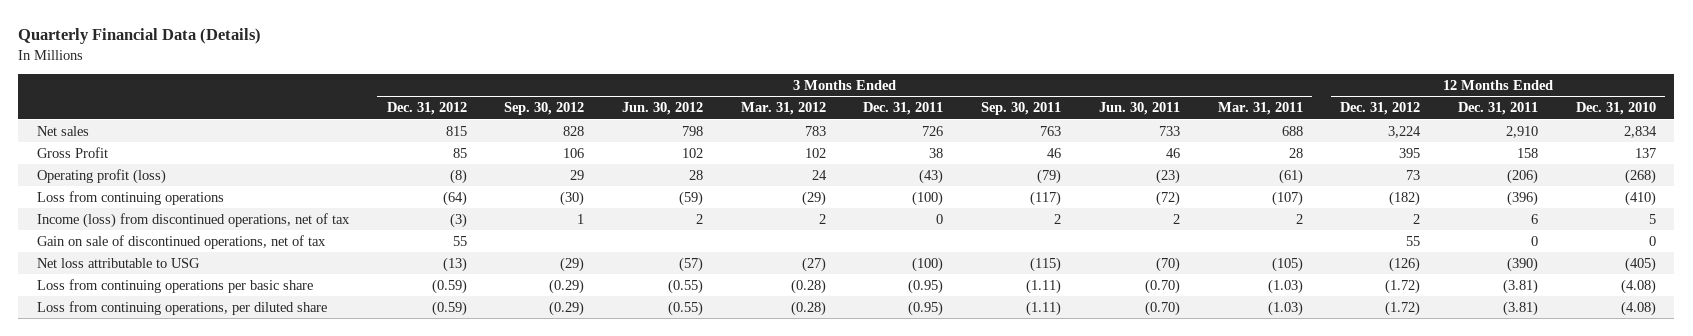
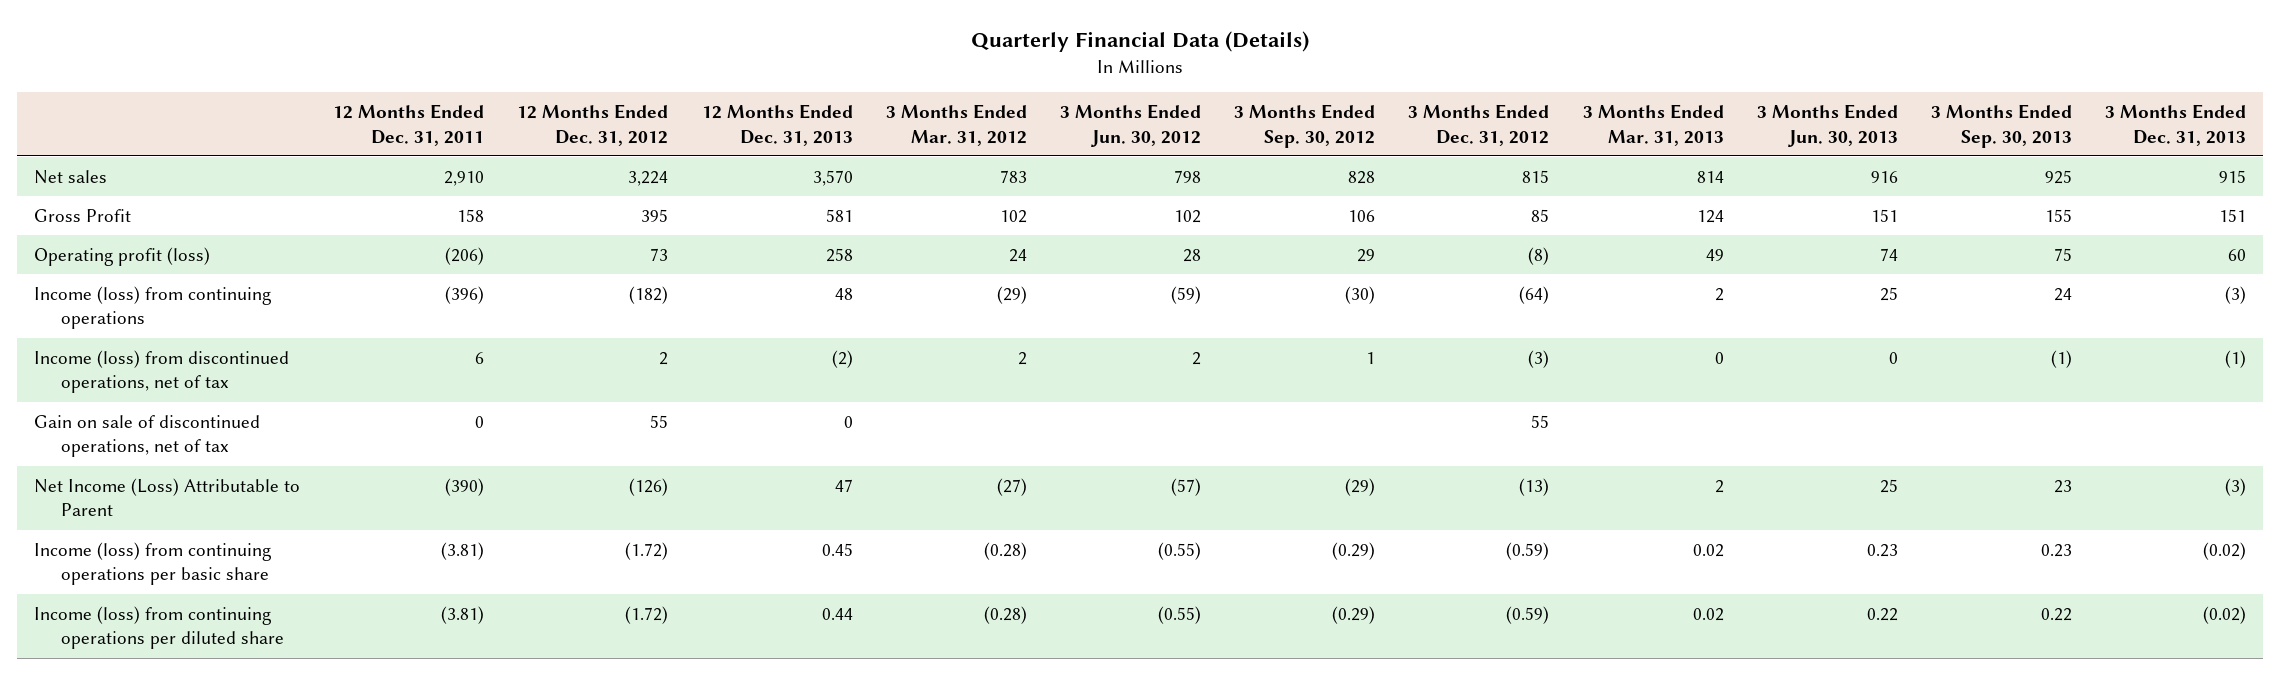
[863,102,944,116] Dec. 31, 2011 -> none
[981,102,1062,116] Sep. 30, 2011 -> none
[1098,102,1180,116] Jun. 30, 2011 -> none
[1217,102,1303,116] Mar. 31, 2011 -> none
[1575,102,1656,116] Dec. 31, 2010 -> none
none -> [701,104,853,146] 12 Months Ended Dec. 31, 2013
none -> [1582,104,1724,146] 3 Months Ended Mar. 31, 2013
none -> [1756,104,1898,147] 3 Months Ended Jun. 30, 2013
none -> [1930,104,2072,148] 3 Months Ended Sep. 30, 2013
none -> [2105,104,2247,146] 3 Months Ended Dec. 31, 2013
[36,190,224,205] Loss from continuing operations -> [34,285,272,330] Income (loss) from continuing operations
[36,257,200,268] Net loss attributable to USG -> [34,477,301,517] Net Income (Loss) Attributable to Parent
[36,278,313,293] Loss from continuing operations per basic share -> [34,541,272,586] Income (loss) from continuing operations per basic share
[36,300,327,315] Loss from continuing operations, per diluted share -> [34,605,285,650] Income (loss) from continuing operations per diluted share

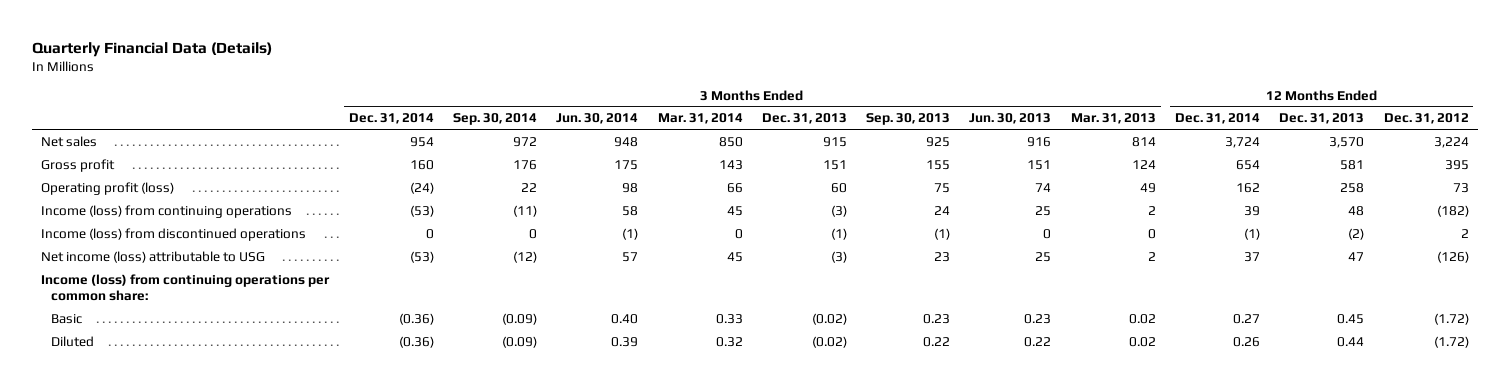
[333,104,485,146] 12 Months Ended Dec. 31, 2011 -> none
[885,104,1027,146] 3 Months Ended Mar. 31, 2012 -> none
[1060,104,1202,147] 3 Months Ended Jun. 30, 2012 -> none
[1234,104,1376,148] 3 Months Ended Sep. 30, 2012 -> none
[1408,104,1550,146] 3 Months Ended Dec. 31, 2012 -> none
none -> [348,113,434,125] Dec. 31, 2014
none -> [452,113,537,126] Sep. 30, 2014
none -> [556,113,639,125] Jun. 30, 2014
none -> [657,113,743,125] Mar. 31, 2014
none -> [1175,113,1261,125] Dec. 31, 2014
[34,208,132,222] Gross Profit -> [41,158,116,172] Gross profit
[34,414,261,458] Gain on sale of discontinued operations, net of tax -> none
[34,349,290,394] Income (loss) from discontinued operations, net of tax -> [41,227,307,241] Income (loss) from discontinued operations
[34,477,301,517] Net Income (Loss) Attributable to Parent -> [41,250,266,263] Net income (loss) attributable to USG
none -> [41,273,331,302] Income (loss) from continuing operations per common share:
[34,541,272,586] Income (loss) from continuing operations per basic share -> [51,313,83,324] Basic
[34,605,285,650] Income (loss) from continuing operations per diluted share -> [51,335,95,347] Diluted

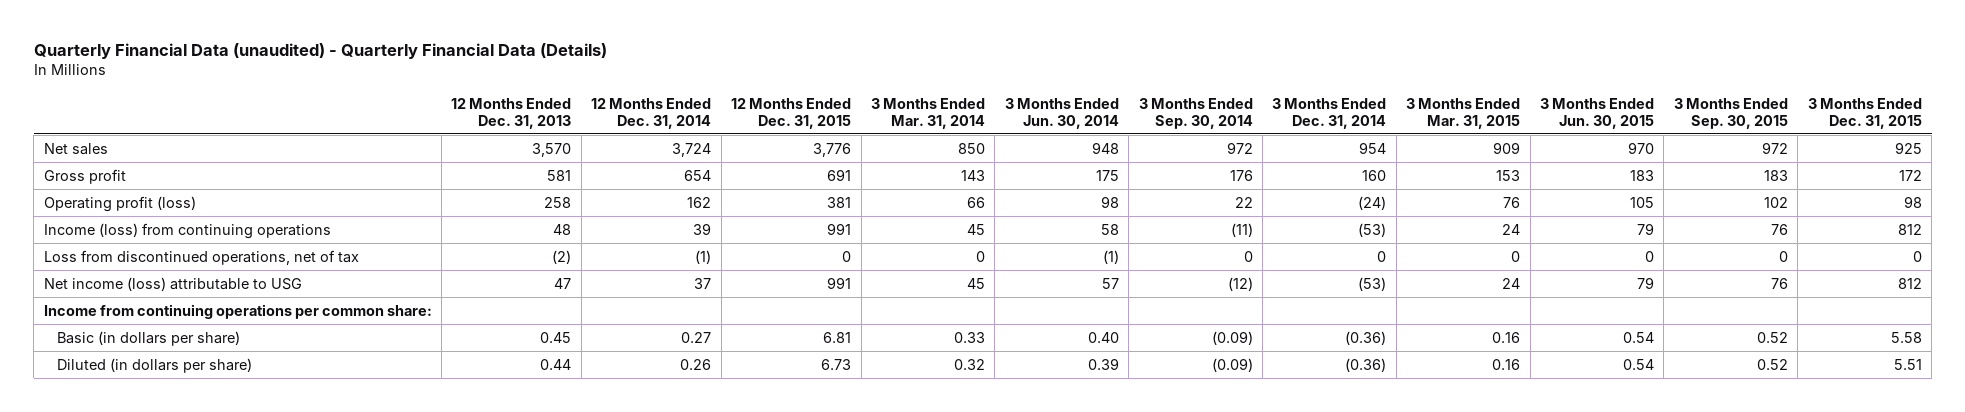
[31,41,272,57] Quarterly Financial Data (Details) -> [33,43,607,60] Quarterly Financial Data (unaudited) - Quarterly Financial Data (Details)
[761,113,847,125] Dec. 31, 2013 -> none
[866,113,951,126] Sep. 30, 2013 -> none
[969,113,1052,125] Jun. 30, 2013 -> none
[1070,113,1156,125] Mar. 31, 2013 -> none
[1383,113,1469,125] Dec. 31, 2012 -> none
none -> [731,97,852,129] 12 Months Ended Dec. 31, 2015
none -> [1406,97,1521,129] 3 Months Ended Mar. 31, 2015
none -> [1540,97,1655,129] 3 Months Ended Jun. 30, 2015
none -> [1673,97,1788,129] 3 Months Ended Sep. 30, 2015
none -> [1807,97,1922,129] 3 Months Ended Dec. 31, 2015
[41,227,307,241] Income (loss) from discontinued operations -> [43,249,359,265] Loss from discontinued operations, net of tax
[41,273,331,302] Income (loss) from continuing operations per common share: -> [43,303,432,319] Income from continuing operations per common share:
[51,313,83,324] Basic -> [56,330,240,346] Basic (in dollars per share)
[51,335,95,347] Diluted -> [56,357,252,373] Diluted (in dollars per share)

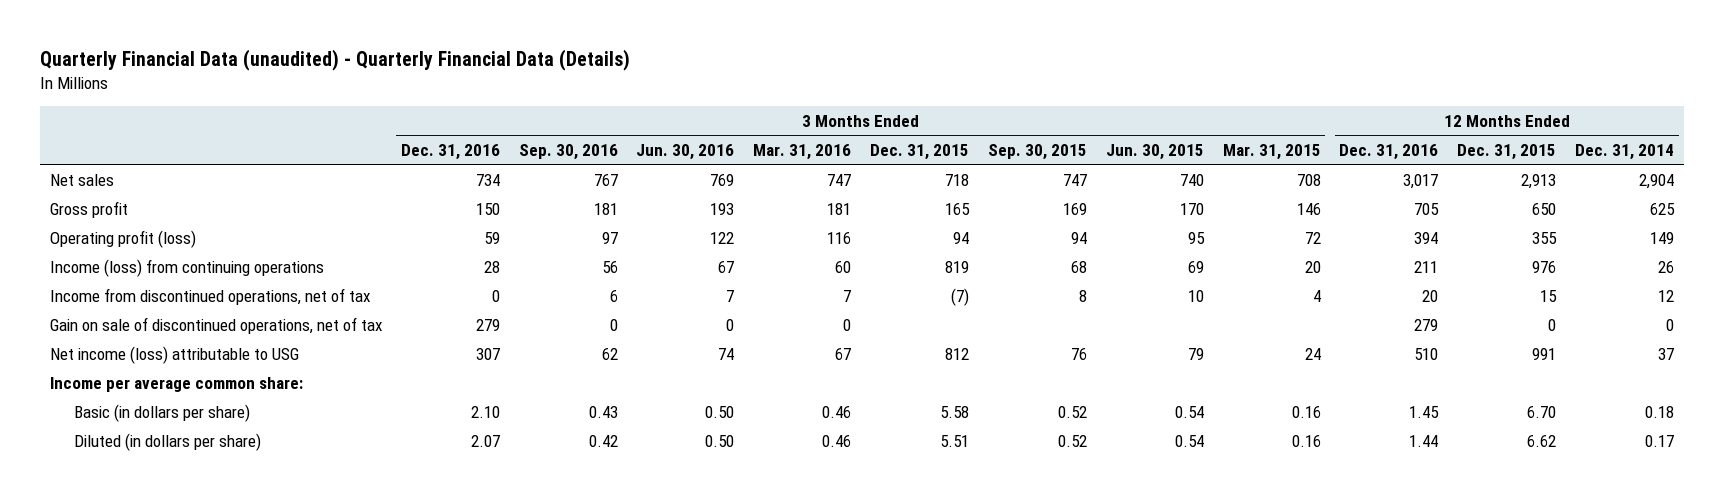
[451,97,572,129] 12 Months Ended Dec. 31, 2013 -> none
[870,97,985,129] 3 Months Ended Mar. 31, 2014 -> none
[1004,97,1119,129] 3 Months Ended Jun. 30, 2014 -> none
[1138,97,1253,129] 3 Months Ended Sep. 30, 2014 -> none
[1272,97,1387,129] 3 Months Ended Dec. 31, 2014 -> none
none -> [400,143,500,160] Dec. 31, 2016
none -> [518,143,618,160] Sep. 30, 2016
none -> [636,143,735,160] Jun. 30, 2016
none -> [753,143,852,160] Mar. 31, 2016
none -> [1339,143,1439,160] Dec. 31, 2016
[672,142,712,157] 3,724 -> [1639,173,1675,189] 2,904
[813,142,852,157] 3,776 -> [1521,173,1557,189] 2,913
[1493,141,1521,154] 909 -> [1296,173,1321,186] 708
[1628,141,1655,154] 970 -> [1179,173,1204,186] 740
[1761,141,1788,154] 972 -> [1062,173,1087,186] 747
[1894,141,1922,154] 925 -> [945,173,970,186] 718
[684,169,712,181] 654 -> [1650,202,1676,215] 625
[827,168,852,181] 691 -> [1532,202,1557,215] 650
[1496,169,1521,181] 153 -> [1296,202,1321,215] 146
[1630,169,1655,181] 183 -> [1179,202,1204,215] 170
[1763,169,1788,181] 183 -> [1062,202,1087,215] 169
[1898,169,1922,181] 172 -> [945,202,971,215] 165
[687,196,712,208] 162 -> [1650,231,1675,244] 149
[827,196,852,208] 381 -> [1532,231,1558,244] 355
[1503,196,1521,208] 76 -> [1304,231,1321,244] 72
[1630,196,1655,208] 105 -> [1187,231,1205,244] 95
[1763,196,1788,208] 102 -> [1070,231,1087,244] 94
[1903,195,1922,208] 98 -> [953,231,970,244] 94
[693,222,712,235] 39 -> [1658,260,1675,273] 26
[827,222,852,235] 991 -> [1532,260,1557,273] 976
[1502,223,1521,235] 24 -> [1304,260,1321,273] 20
[1637,222,1655,235] 79 -> [1187,260,1204,273] 69
[1770,223,1788,235] 76 -> [1070,260,1087,273] 68
[1897,223,1922,235] 812 -> [945,260,970,273] 819
[43,249,359,265] Loss from discontinued operations, net of tax -> [49,287,370,305] Income from discontinued operations, net of tax
[695,249,712,264] (1) -> [1658,289,1675,302] 12
[842,250,852,262] 0 -> [1540,289,1558,302] 15
[1511,250,1521,262] 0 -> [1312,289,1321,302] 4
[1645,250,1655,262] 0 -> [1187,289,1204,302] 10
[1778,250,1788,262] 0 -> [1078,289,1087,302] 8
[1912,250,1922,262] 0 -> [951,287,970,306] (7)
none -> [49,316,382,334] Gain on sale of discontinued operations, net of tax
[43,303,432,319] Income from continuing operations per common share: -> [49,376,303,392] Income per average common share:
[681,331,712,343] 0.27 -> [1645,405,1675,418] 0.18
[823,331,852,343] 6.81 -> [1527,405,1557,418] 6.70
[680,358,712,370] 0.26 -> [1645,434,1675,447] 0.17
[821,358,852,370] 6.73 -> [1527,434,1557,447] 6.62

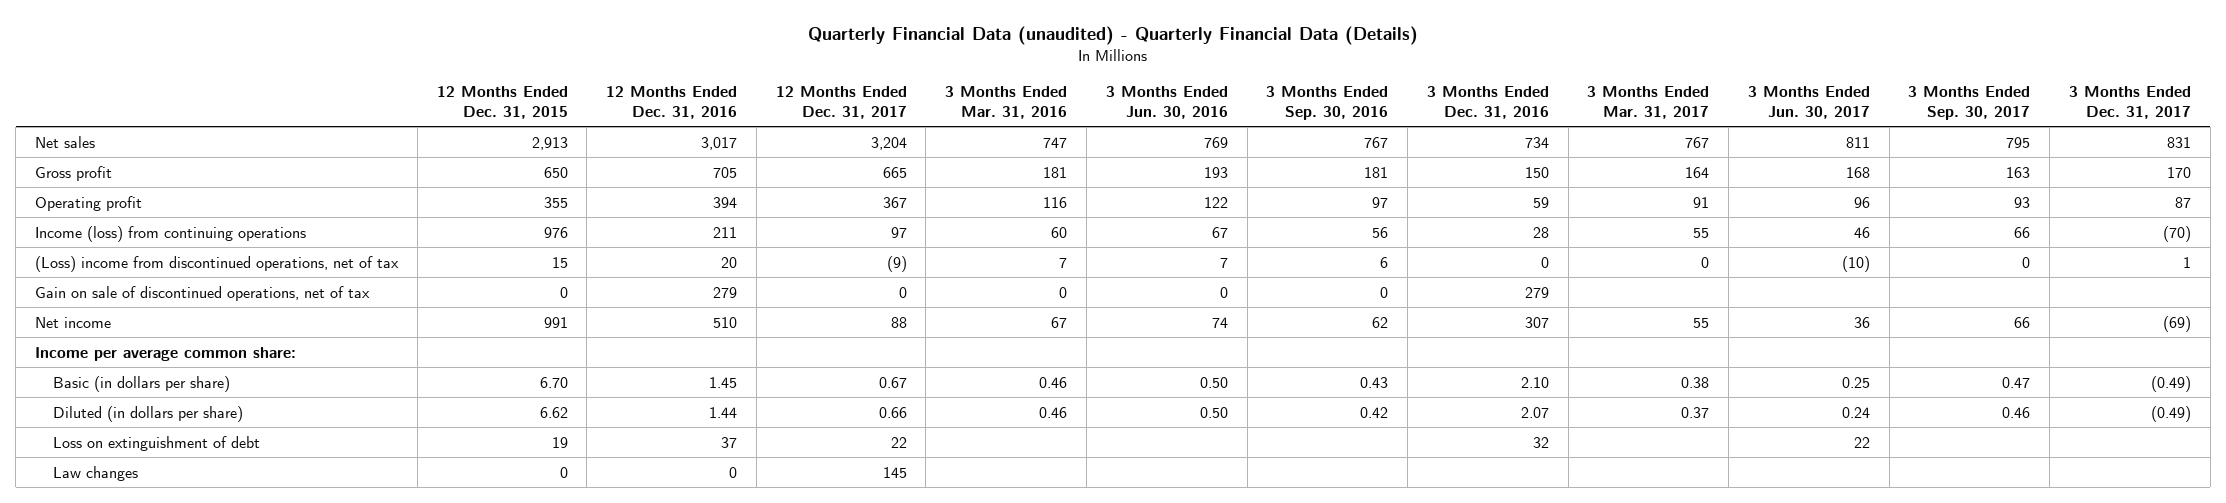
[870,143,970,160] Dec. 31, 2015 -> none
[987,143,1087,160] Sep. 30, 2015 -> none
[1105,143,1204,160] Jun. 30, 2015 -> none
[1222,143,1321,160] Mar. 31, 2015 -> none
[1575,143,1675,160] Dec. 31, 2014 -> none
none -> [775,86,907,119] 12 Months Ended Dec. 31, 2017
none -> [1587,86,1710,119] 3 Months Ended Mar. 31, 2017
none -> [1747,86,1870,119] 3 Months Ended Jun. 30, 2017
none -> [1908,86,2031,120] 3 Months Ended Sep. 30, 2017
none -> [2068,86,2191,119] 3 Months Ended Dec. 31, 2017
[49,229,196,248] Operating profit (loss) -> [35,195,143,211] Operating profit
[49,287,370,305] Income from discontinued operations, net of tax -> [35,255,400,272] (Loss) income from discontinued operations, net of tax
[49,345,299,364] Net income (loss) attributable to USG -> [35,316,112,328] Net income
none -> [53,435,261,451] Loss on extinguishment of debt
none -> [53,465,139,481] Law changes

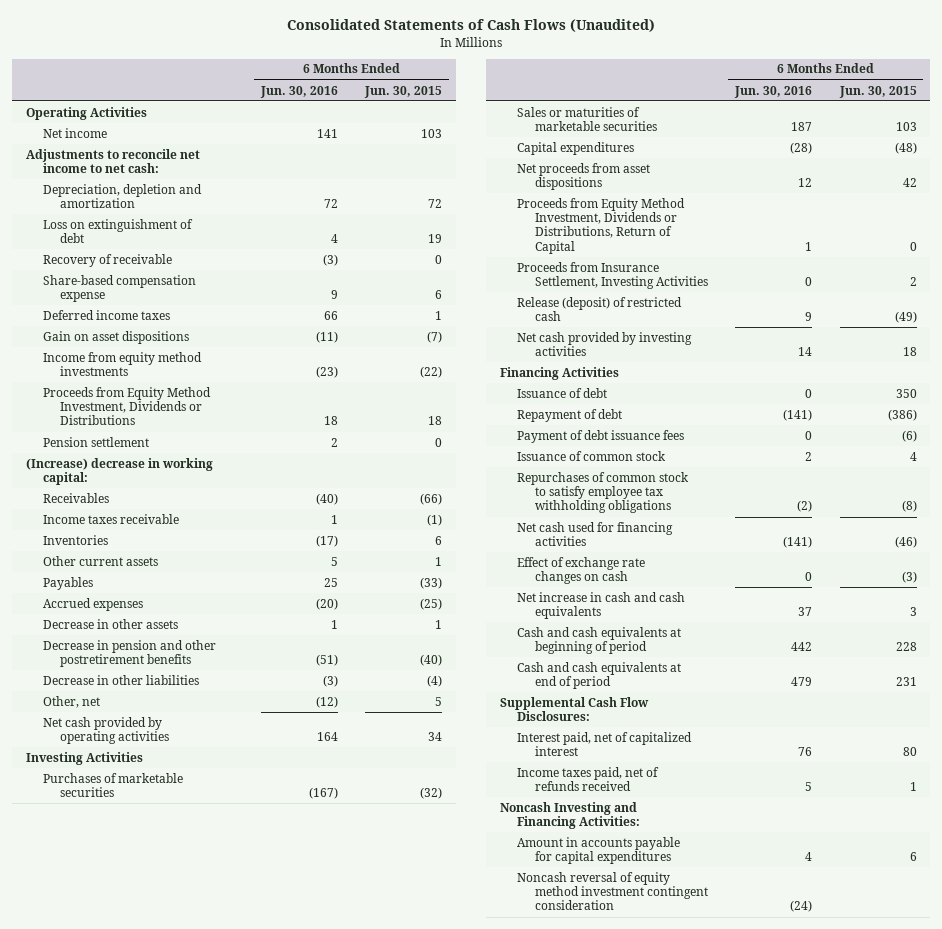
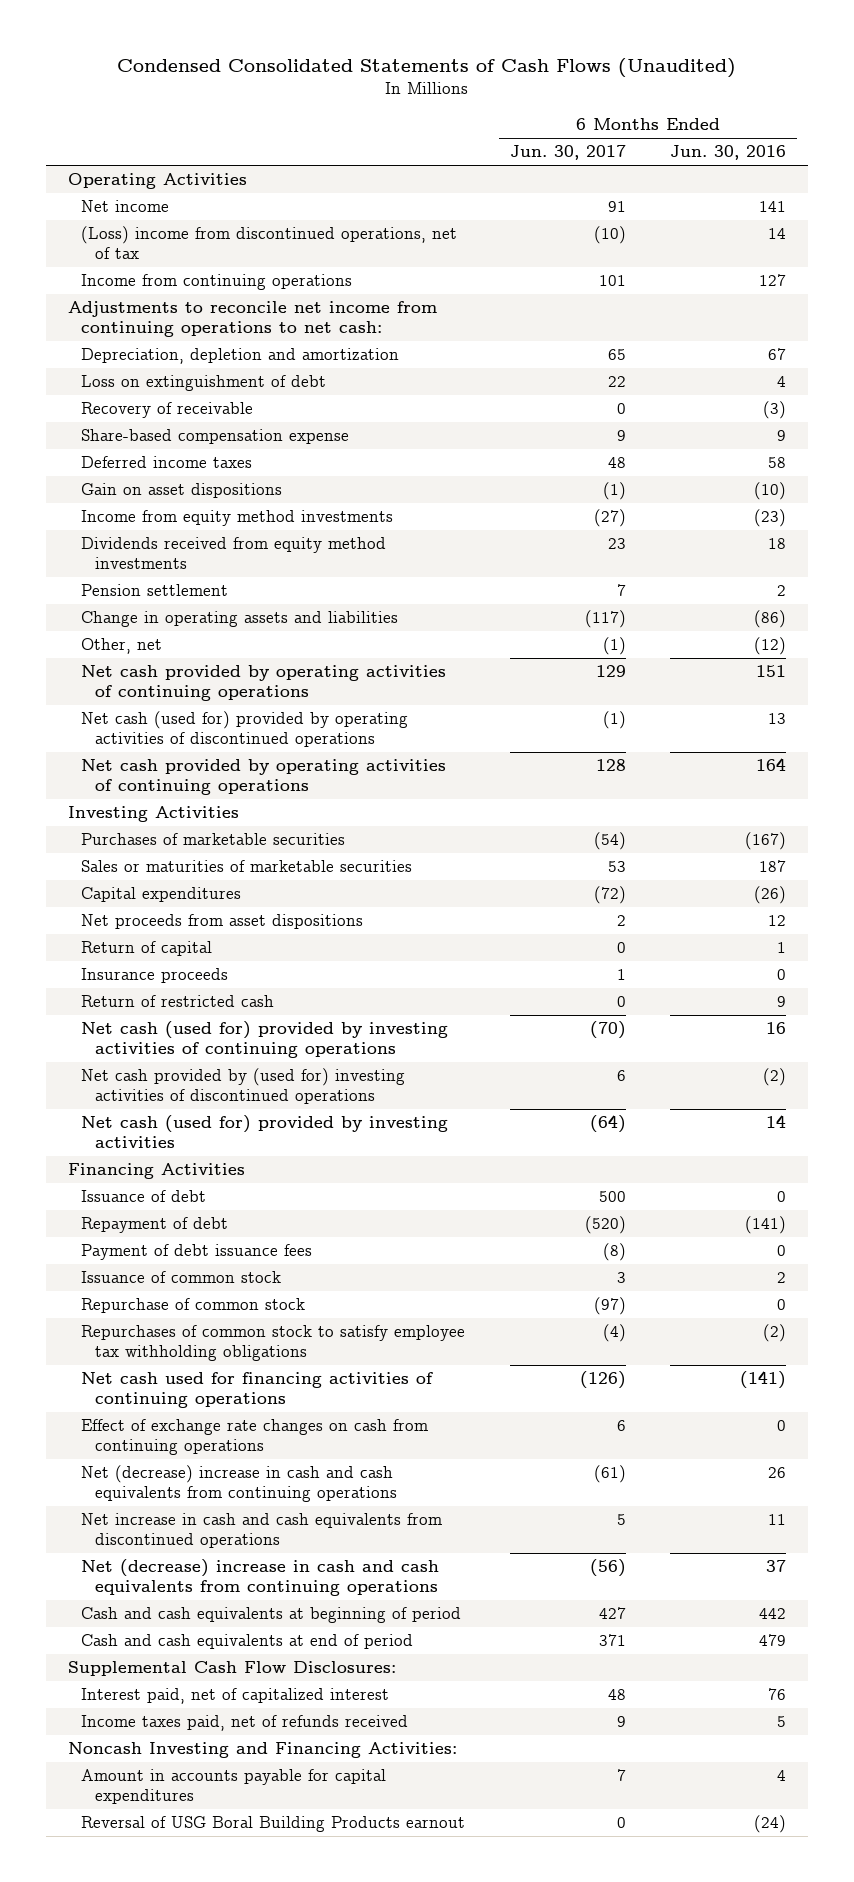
[287,19,656,33] Consolidated Statements of Cash Flows (Unaudited) -> [117,57,737,78] Condensed Consolidated Statements of Cash Flows (Unaudited)
[364,85,443,98] Jun. 30, 2015 -> none
none -> [509,145,626,161] Jun. 30, 2017
none -> [81,226,458,260] (Loss) income from discontinued operations, net of tax
none -> [81,274,353,291] Income from continuing operations
[25,148,200,174] Adjustments to reconcile net income to net cash: -> [68,301,438,338] Adjustments to reconcile net income from continuing operations to net cash:
[323,199,338,209] 72 -> [768,348,787,361] 67
[323,310,338,320] 66 -> [768,457,787,469] 58
[315,330,338,343] (11) -> [754,482,787,501] (10)
[43,386,212,426] Proceeds from Equity Method Investment, Dividends or Distributions -> [81,537,387,570] Dividends received from equity method investments
[25,457,213,486] (Increase) decrease in working capital: -> none
[43,492,110,503] Receivables -> none
[43,513,180,524] Income taxes receivable -> none
[43,534,109,545] Inventories -> none
[43,555,159,566] Other current assets -> none
[43,576,94,590] Payables -> none
[43,597,144,611] Accrued expenses -> none
[43,618,179,629] Decrease in other assets -> none
[43,639,217,668] Decrease in pension and other postretirement benefits -> none
[43,674,200,685] Decrease in other liabilities -> none
none -> [81,611,399,628] Change in operating assets and liabilities
none -> [81,665,447,702] Net cash provided by operating activities of continuing operations
none -> [81,711,409,748] Net cash (used for) provided by operating activities of discontinued operations
[43,716,170,745] Net cash provided by operating activities -> [81,759,447,796] Net cash provided by operating activities of continuing operations
[790,141,813,154] (28) -> [754,886,787,905] (26)
[517,197,686,254] Proceeds from Equity Method Investment, Dividends or Distributions, Return of Capital -> [81,941,213,957] Return of capital
[517,261,708,290] Proceeds from Insurance Settlement, Investing Activities -> [81,968,229,984] Insurance proceeds
[517,296,683,322] Release (deposit) of restricted cash -> [81,995,275,1008] Return of restricted cash
none -> [81,1021,449,1059] Net cash (used for) provided by investing activities of continuing operations
none -> [81,1068,406,1105] Net cash provided by (used for) investing activities of discontinued operations
[517,331,693,357] Net cash provided by investing activities -> [81,1115,449,1149] Net cash (used for) provided by investing activities
none -> [81,1298,306,1314] Repurchase of common stock
[517,521,674,547] Net cash used for financing activities -> [81,1372,434,1409] Net cash used for financing activities of continuing operations
[517,556,646,585] Effect of exchange rate changes on cash -> [81,1419,429,1456] Effect of exchange rate changes on cash from continuing operations
none -> [81,1465,397,1503] Net (decrease) increase in cash and cash equivalents from continuing operations
none -> [81,1513,443,1549] Net increase in cash and cash equivalents from discontinued operations
[517,591,686,620] Net increase in cash and cash equivalents -> [81,1559,440,1597] Net (decrease) increase in cash and cash equivalents from continuing operations
[517,871,708,911] Noncash reversal of equity method investment contingent consideration -> [81,1816,466,1833] Reversal of USG Boral Building Products earnout

